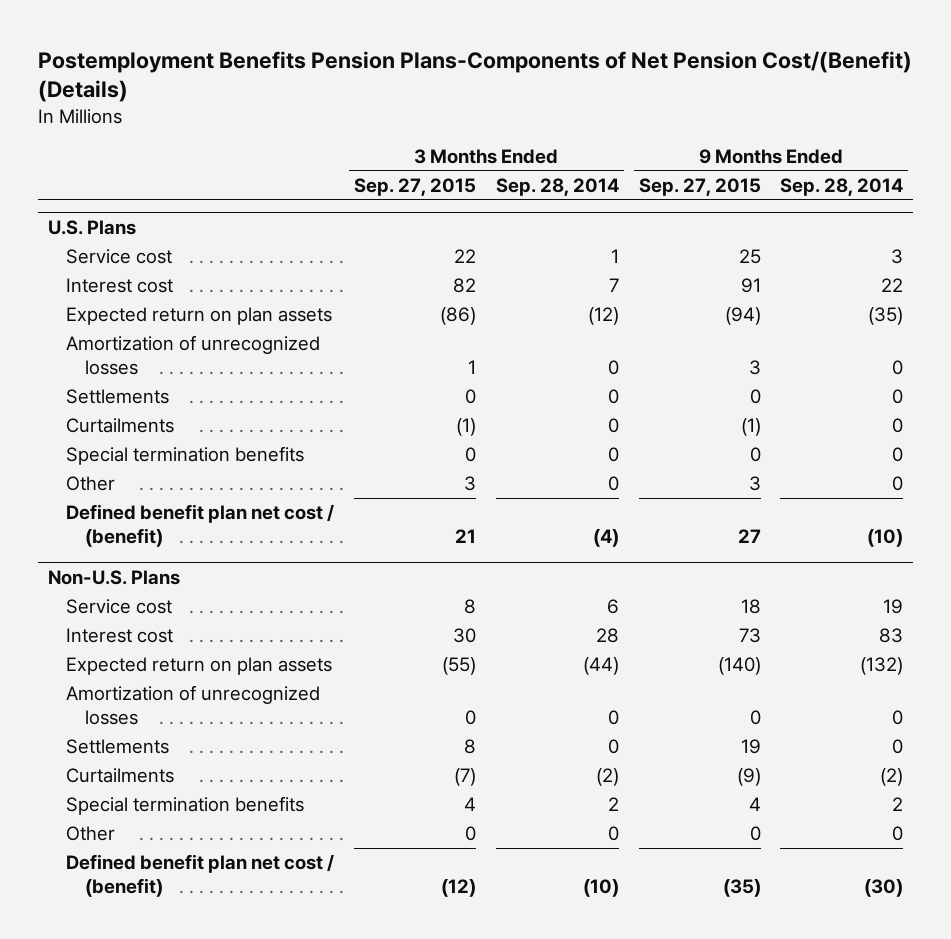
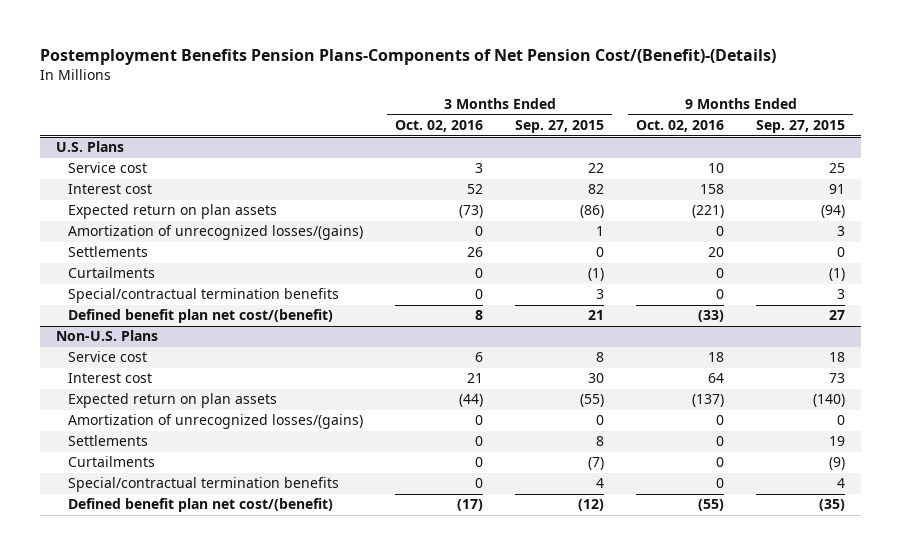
[37,50,912,103] Postemployment Benefits Pension Plans-Components of Net Pension Cost/(Benefit) (Details) -> [39,49,776,66] Postemployment Benefits Pension Plans-Components of Net Pension Cost/(Benefit)-(Details)
[495,178,619,197] Sep. 28, 2014 -> none
[780,178,904,197] Sep. 28, 2014 -> none
none -> [395,120,484,133] Oct. 02, 2016
none -> [636,120,725,133] Oct. 02, 2016
[66,335,321,375] Amortization of unrecognized losses -> [68,225,364,241] Amortization of unrecognized losses/(gains)
[66,476,116,492] Other -> none
[66,446,305,466] Special termination benefits -> [68,288,340,304] Special/contractual termination benefits
[465,447,477,463] 0 -> [596,289,605,300] 3
[749,447,761,463] 0 -> [836,289,845,300] 3
[66,504,335,547] Defined benefit plan net cost / (benefit) -> [68,309,334,324] Defined benefit plan net cost/(benefit)
[66,685,321,725] Amortization of unrecognized losses -> [68,414,364,430] Amortization of unrecognized losses/(gains)
[66,826,116,842] Other -> none
[66,796,305,816] Special termination benefits -> [68,477,340,493] Special/contractual termination benefits
[66,854,335,897] Defined benefit plan net cost / (benefit) -> [68,498,334,513] Defined benefit plan net cost/(benefit)

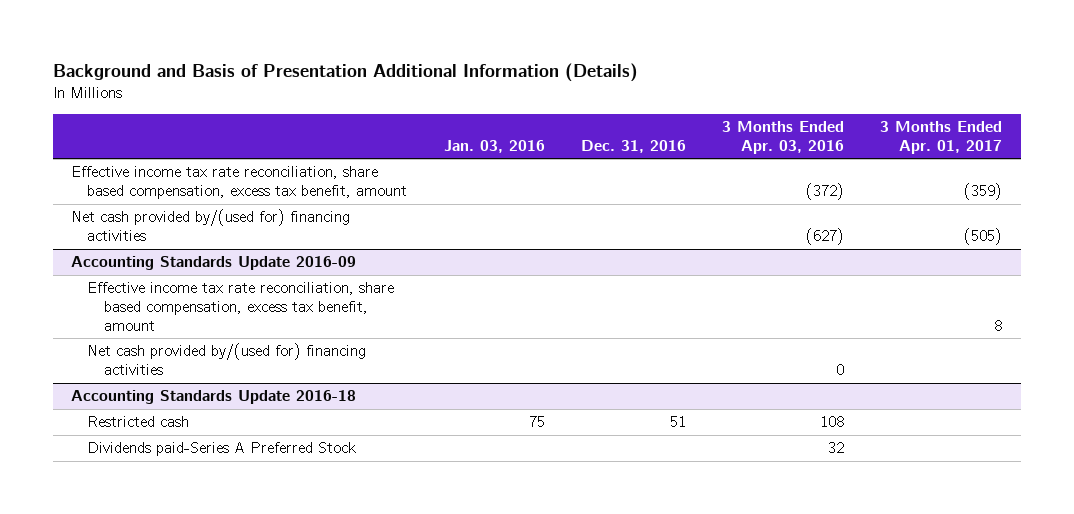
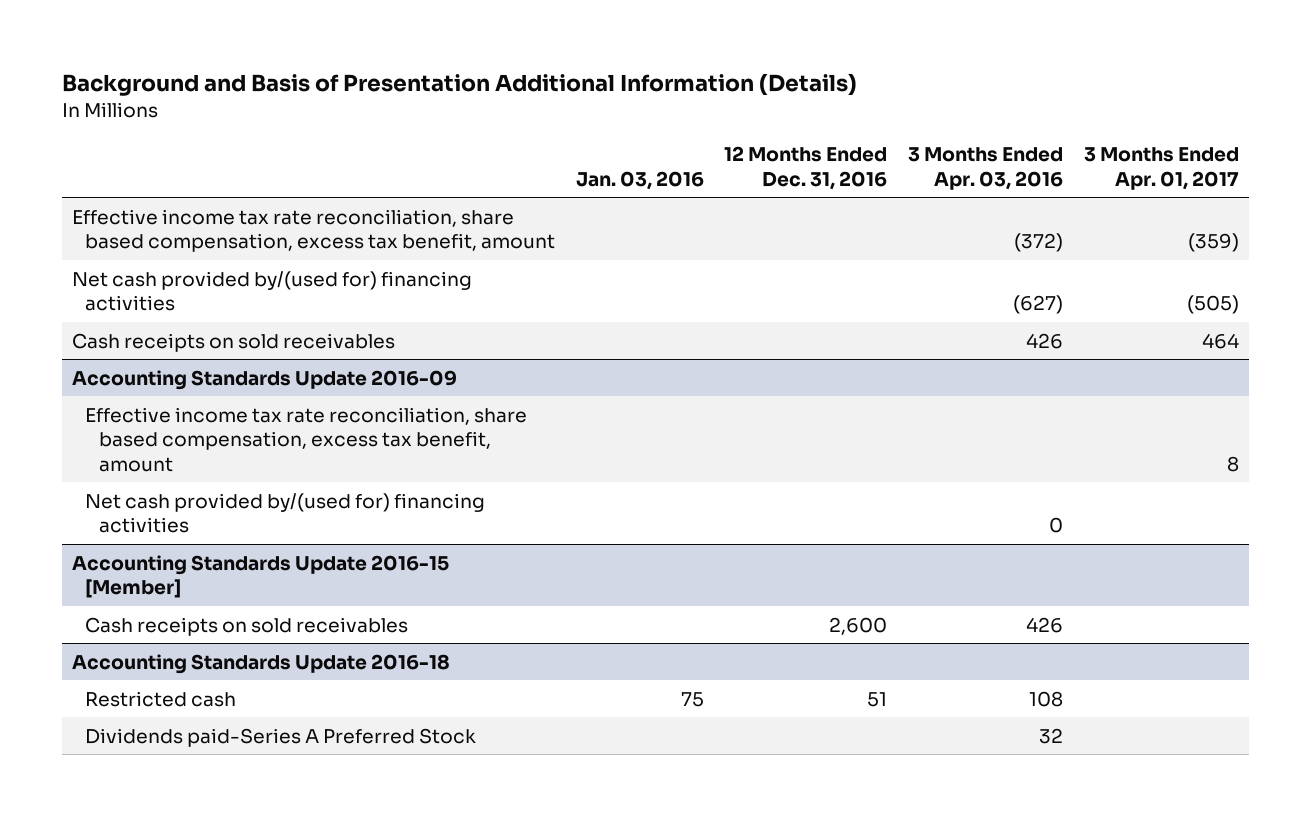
[580,139,686,153] Dec. 31, 2016 -> none
none -> [724,146,888,190] 12 Months Ended Dec. 31, 2016
none -> [71,332,395,352] Cash receipts on sold receivables
none -> [71,554,449,599] Accounting Standards Update 2016-15 [Member]
none -> [85,616,409,636] Cash receipts on sold receivables

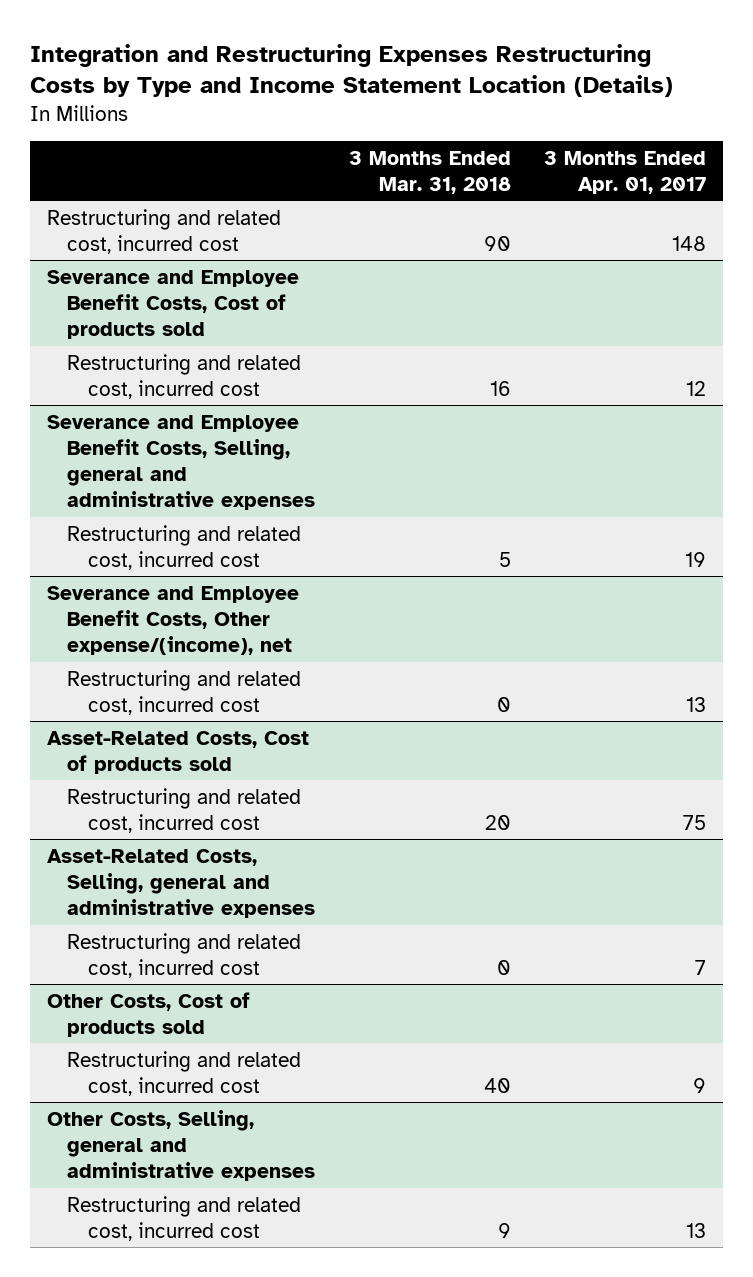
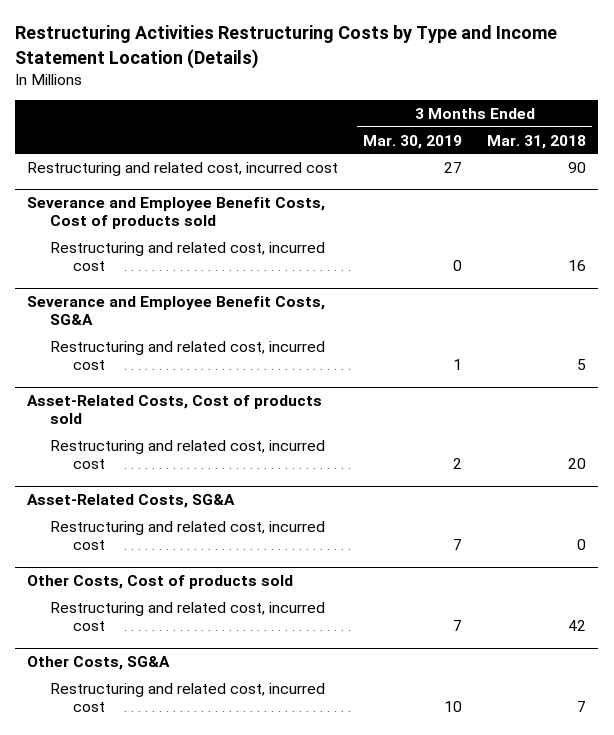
[30,43,674,98] Integration and Restructuring Expenses Restructuring Costs by Type and Income Statement Location (Details) -> [15,25,558,69] Restructuring Activities Restructuring Costs by Type and Income Statement Location (Details)
[544,150,707,194] 3 Months Ended Apr. 01, 2017 -> none
none -> [363,134,463,149] Mar. 30, 2019
[46,414,316,510] Severance and Employee Benefit Costs, Selling, general and administrative expenses -> none
none -> [27,295,326,325] Severance and Employee Benefit Costs, SG&A
[46,585,299,655] Severance and Employee Benefit Costs, Other expense/(income), net -> none
[67,669,302,715] Restructuring and related cost, incurred cost -> none
[46,848,316,918] Asset-Related Costs, Selling, general and administrative expenses -> none
none -> [27,493,236,508] Asset-Related Costs, SG&A
[46,1109,316,1181] Other Costs, Selling, general and administrative expenses -> none
[483,1077,511,1093] 40 -> [568,619,587,631] 42
none -> [27,655,171,670] Other Costs, SG&A
[497,1222,511,1238] 9 -> [577,700,587,712] 7

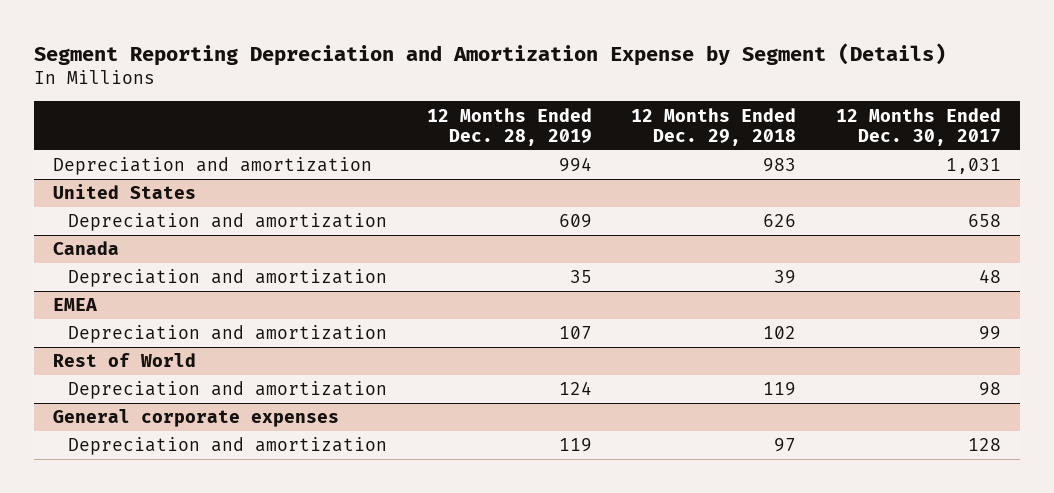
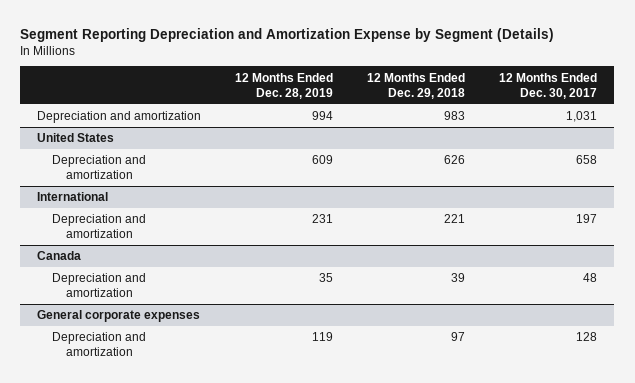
none -> [37,192,109,202] International
none -> [51,214,146,239] Depreciation and amortization
[53,298,98,312] EMEA -> none
[68,325,388,344] Depreciation and amortization -> none
[53,353,197,368] Rest of World -> none
[68,381,388,400] Depreciation and amortization -> none

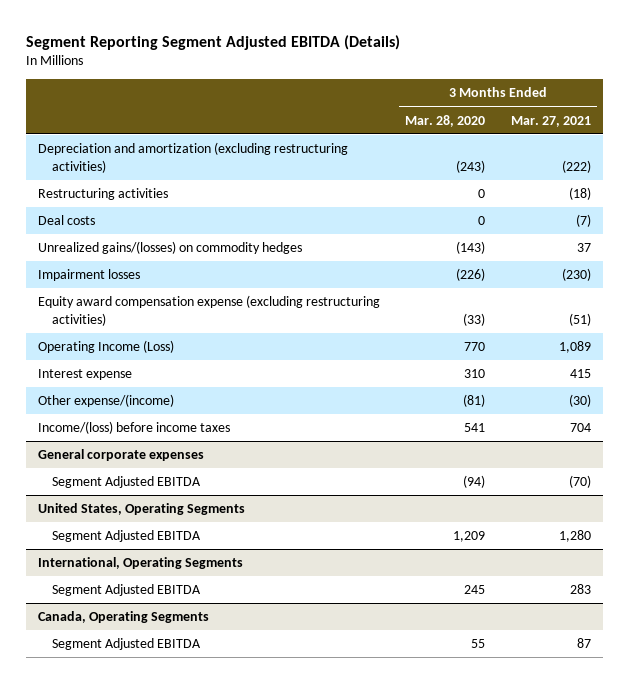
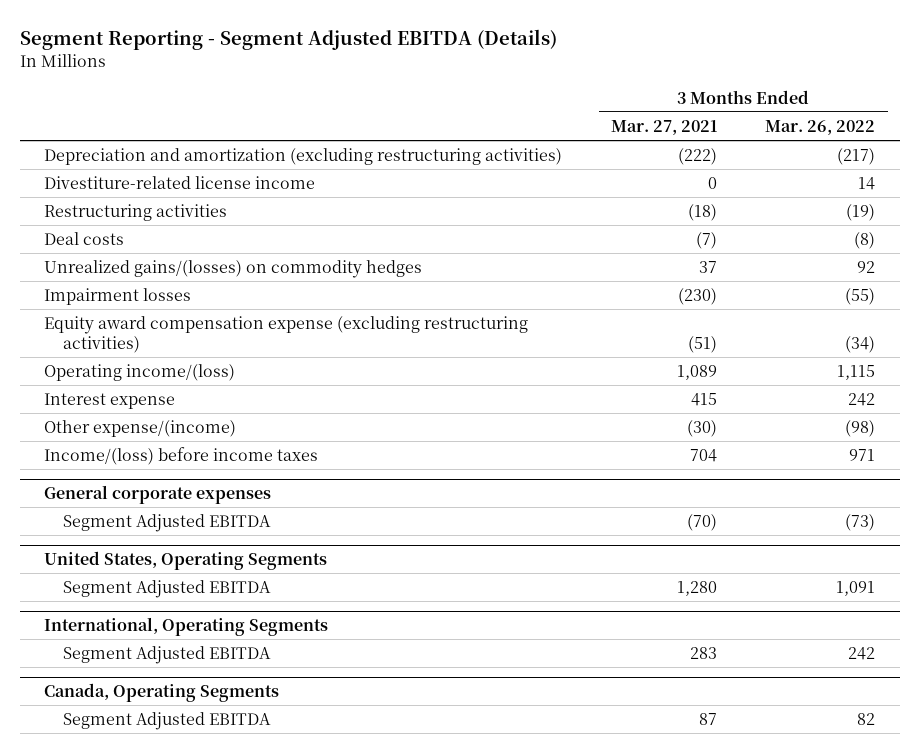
[25,34,400,50] Segment Reporting Segment Adjusted EBITDA (Details) -> [20,29,558,51] Segment Reporting - Segment Adjusted EBITDA (Details)
[405,114,486,127] Mar. 28, 2020 -> none
none -> [765,119,876,135] Mar. 26, 2022
none -> [44,176,316,190] Divestiture-related license income
[38,340,175,354] Operating Income (Loss) -> [44,364,236,382] Operating income/(loss)

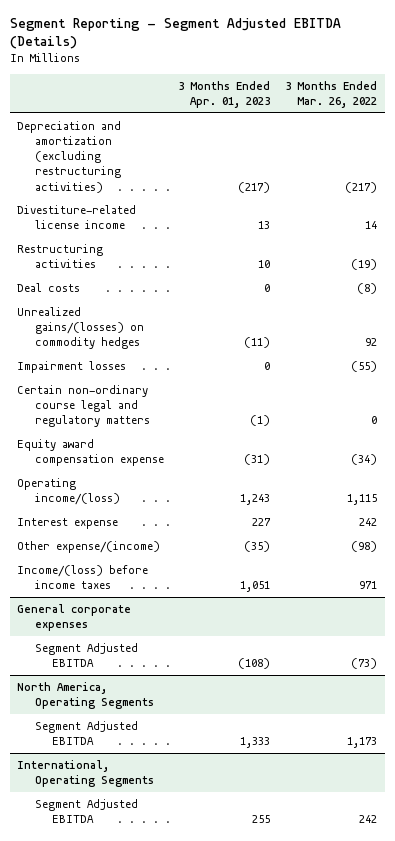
[610,119,717,135] Mar. 27, 2021 -> none
none -> [178,80,271,108] 3 Months Ended Apr. 01, 2023
none -> [17,384,150,428] Certain non-ordinary course legal and regulatory matters
[44,316,529,354] Equity award compensation expense (excluding restructuring activities) -> [17,438,164,467] Equity award compensation expense
[44,551,328,571] United States, Operating Segments -> none
none -> [17,681,154,710] North America, Operating Segments
[836,581,876,597] 1,091 -> [347,737,378,749] 1,173
[44,683,280,703] Canada, Operating Segments -> none
[63,712,272,731] Segment Adjusted EBITDA -> none

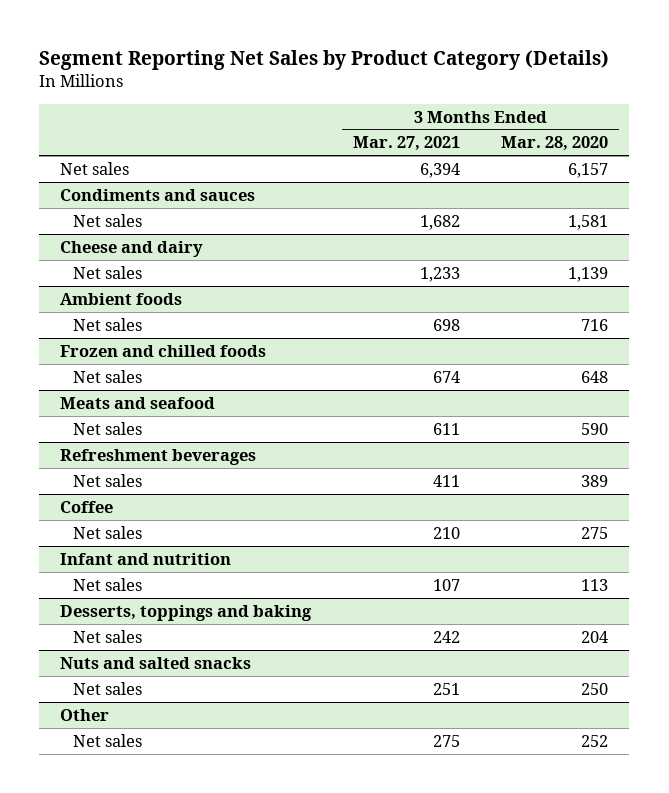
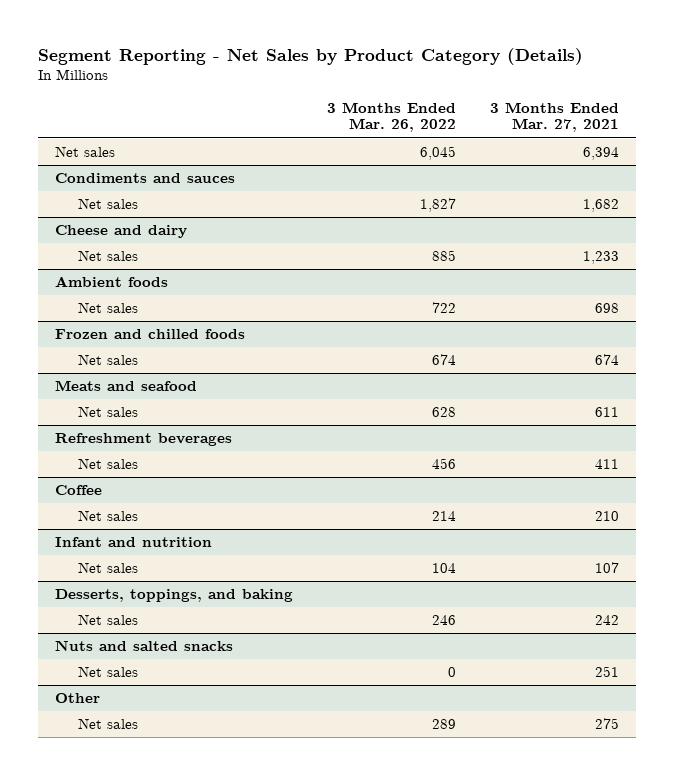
[39,49,610,70] Segment Reporting Net Sales by Product Category (Details) -> [38,47,584,65] Segment Reporting - Net Sales by Product Category (Details)
[501,136,609,152] Mar. 28, 2020 -> none
none -> [327,101,457,133] 3 Months Ended Mar. 26, 2022
[60,604,313,621] Desserts, toppings and baking -> [55,589,294,603] Desserts, toppings, and baking

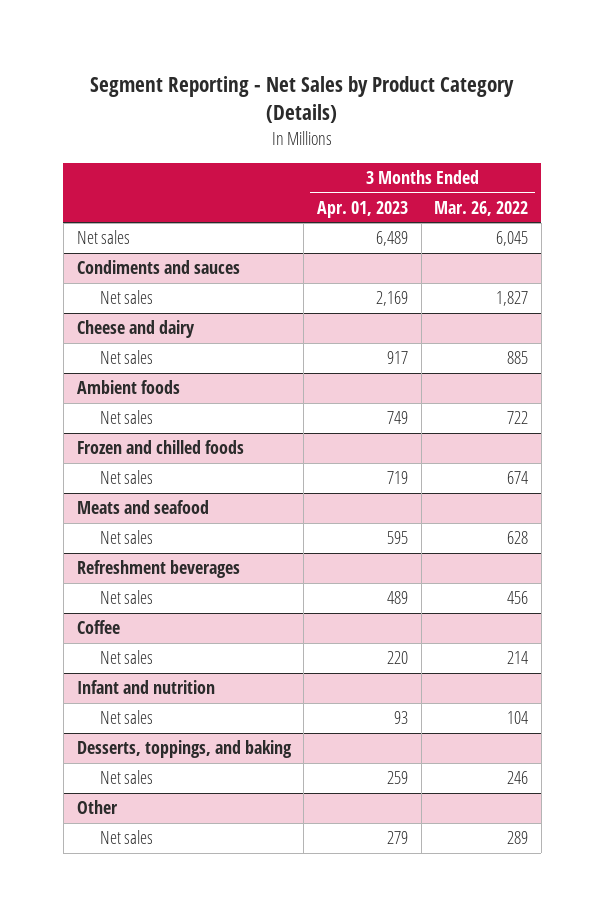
[489,101,619,133] 3 Months Ended Mar. 27, 2021 -> none
none -> [316,200,408,218] Apr. 01, 2023
[55,640,234,652] Nuts and salted snacks -> none
[77,666,138,678] Net sales -> none

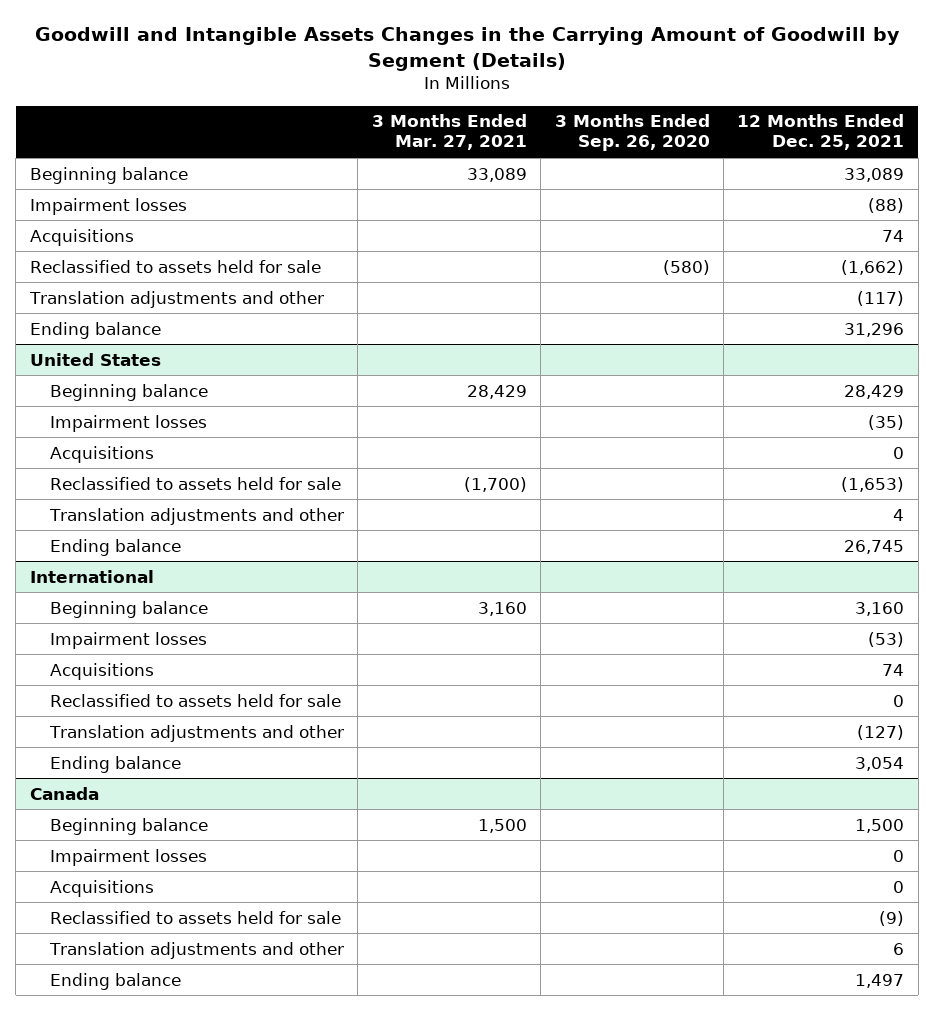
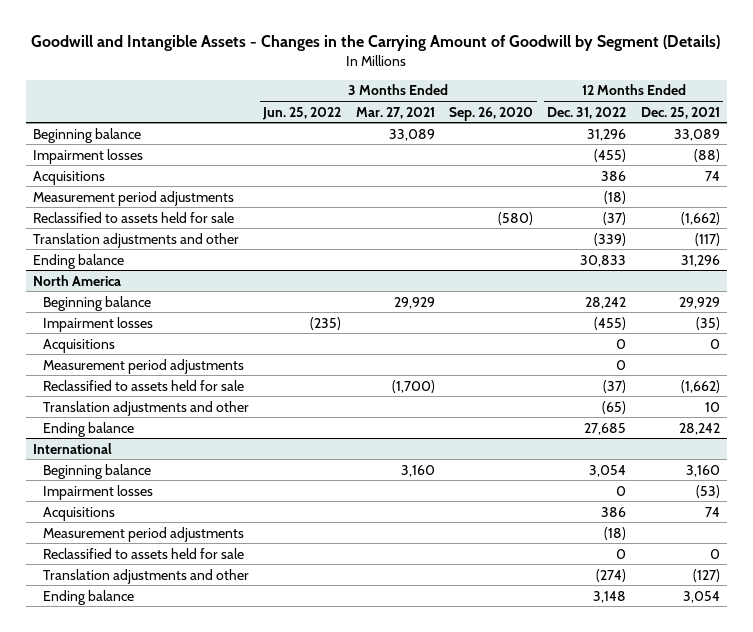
[34,27,900,71] Goodwill and Intangible Assets Changes in the Carrying Amount of Goodwill by Segment (Details) -> [31,35,721,52] Goodwill and Intangible Assets - Changes in the Carrying Amount of Goodwill by Segment (Details)
none -> [262,106,342,120] Jun. 25, 2022
none -> [547,106,627,119] Dec. 31, 2022
none -> [33,190,235,206] Measurement period adjustments
[29,352,161,366] United States -> none
none -> [33,274,122,286] North America
[466,384,527,399] 28,429 -> [393,296,435,309] 29,929
[844,384,905,399] 28,429 -> [678,296,720,309] 29,929
none -> [43,358,245,374] Measurement period adjustments
[841,476,905,492] (1,653) -> [680,379,720,393] (1,662)
[893,508,905,521] 4 -> [704,401,720,412] 10
[844,539,905,554] 26,745 -> [678,422,720,435] 28,242
none -> [43,526,245,542] Measurement period adjustments
[29,786,99,800] Canada -> none
[50,817,209,835] Beginning balance -> none
[50,848,208,866] Impairment losses -> none
[50,879,155,897] Acquisitions -> none
[50,910,342,924] Reclassified to assets held for sale -> none
[49,941,345,959] Translation adjustments and other -> none
[50,972,182,990] Ending balance -> none

